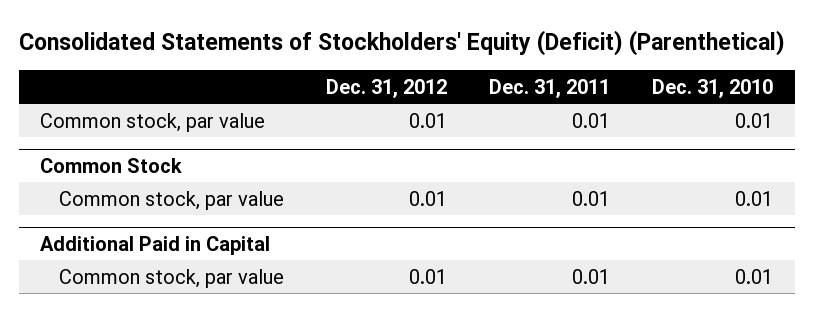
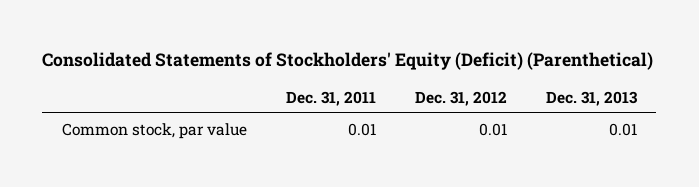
[652,78,774,98] Dec. 31, 2010 -> none
none -> [545,90,638,106] Dec. 31, 2013
[40,157,183,173] Common Stock -> none
[58,190,284,210] Common stock, par value -> none
[40,235,271,255] Additional Paid in Capital -> none
[58,268,284,288] Common stock, par value -> none

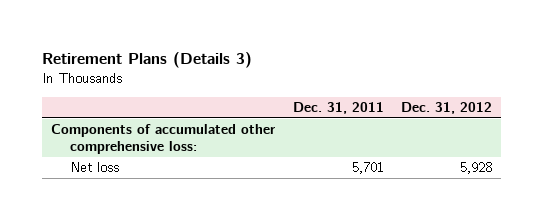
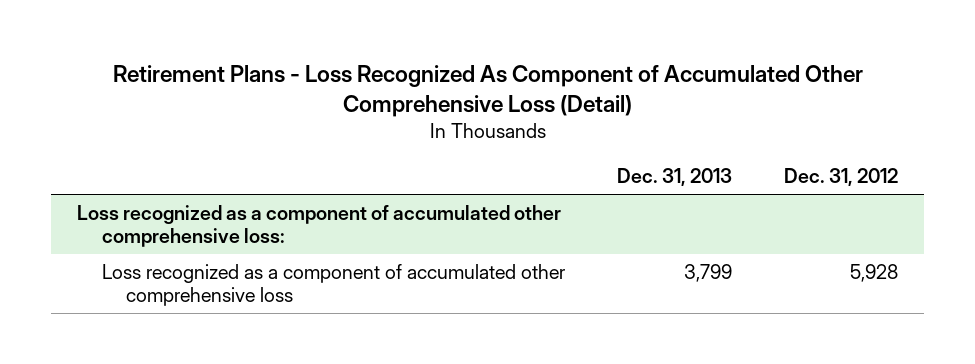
[42,52,253,69] Retirement Plans (Details 3) -> [112,64,863,117] Retirement Plans - Loss Recognized As Component of Accumulated Other Comprehensive Loss (Detail)
[292,102,384,115] Dec. 31, 2011 -> none
none -> [616,168,732,187] Dec. 31, 2013
[51,124,276,155] Components of accumulated other comprehensive loss: -> [77,205,562,248] Loss recognized as a component of accumulated other comprehensive loss:
[70,162,120,173] Net loss -> [101,264,565,307] Loss recognized as a component of accumulated other comprehensive loss

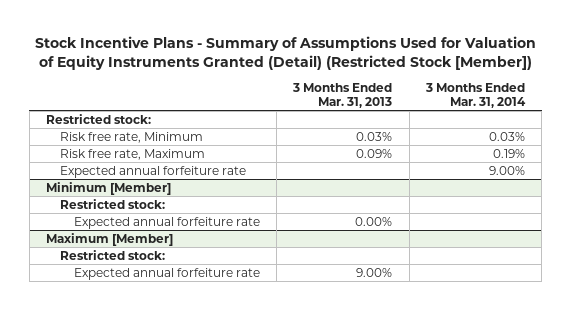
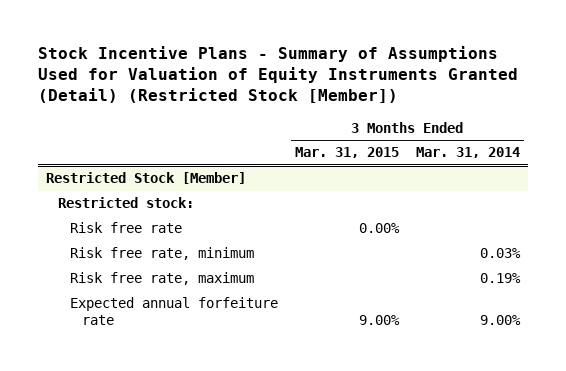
[292,82,393,108] 3 Months Ended Mar. 31, 2013 -> none
none -> [294,147,399,159] Mar. 31, 2015
none -> [45,172,246,185] Restricted Stock [Member]
none -> [70,222,183,234] Risk free rate
[59,131,203,143] Risk free rate, Minimum -> [70,247,255,261] Risk free rate, minimum
[59,148,205,160] Risk free rate, Maximum -> [70,272,255,286] Risk free rate, maximum
[45,181,171,195] Minimum [Member] -> none
[59,198,165,209] Restricted stock: -> none
[73,216,260,229] Expected annual forfeiture rate -> none
[45,232,173,246] Maximum [Member] -> none
[59,249,165,260] Restricted stock: -> none
[73,267,260,280] Expected annual forfeiture rate -> none

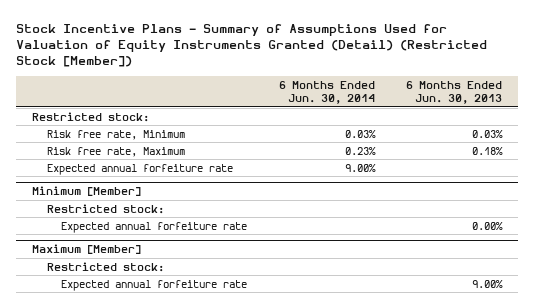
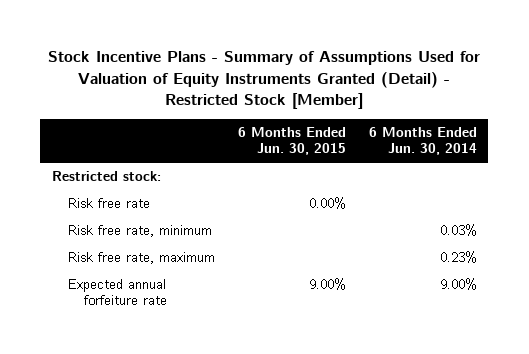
[16,23,488,68] Stock Incentive Plans - Summary of Assumptions Used for Valuation of Equity Instruments Granted (Detail) (Restricted Stock [Member]) -> [48,50,481,110] Stock Incentive Plans - Summary of Assumptions Used for Valuation of Equity Instruments Granted (Detail) - Restricted Stock [Member]
[406,80,503,104] 6 Months Ended Jun. 30, 2013 -> none
none -> [237,127,346,156] 6 Months Ended Jun. 30, 2015
none -> [68,198,151,209] Risk free rate
[46,129,185,140] Risk free rate, Minimum -> [68,225,213,238] Risk free rate, minimum
[46,146,185,157] Risk free rate, Maximum -> [68,252,216,265] Risk free rate, maximum
[32,186,142,197] Minimum [Member] -> none
[46,203,164,214] Restricted stock: -> none
[61,221,248,233] Expected annual forfeiture rate -> none
[32,244,142,255] Maximum [Member] -> none
[46,261,164,272] Restricted stock: -> none
[61,279,248,291] Expected annual forfeiture rate -> none

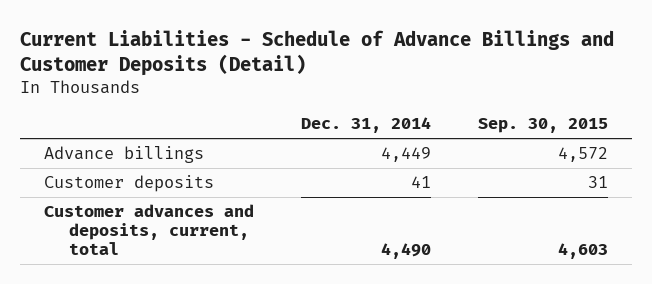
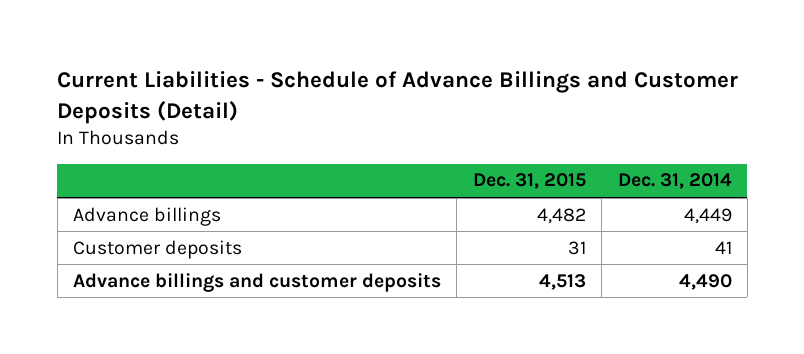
[478,118,609,134] Sep. 30, 2015 -> none
none -> [472,173,586,190] Dec. 31, 2015
[43,204,254,256] Customer advances and deposits, current, total -> [72,272,441,292] Advance billings and customer deposits

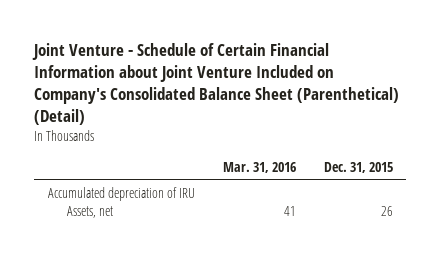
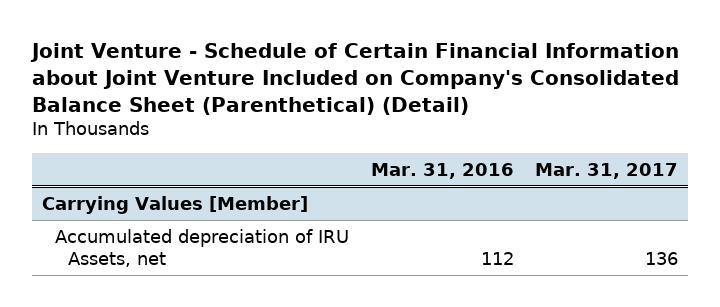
[323,162,393,174] Dec. 31, 2015 -> none
none -> [534,162,678,179] Mar. 31, 2017
none -> [42,195,309,214] Carrying Values [Member]
[283,206,296,217] 41 -> [480,251,514,265] 112

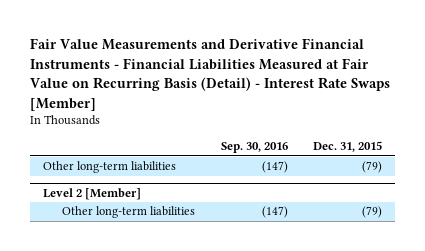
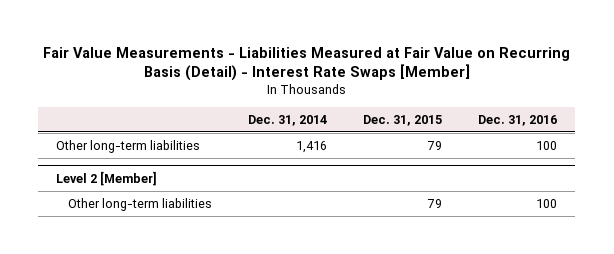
[29,38,390,111] Fair Value Measurements and Derivative Financial Instruments - Financial Liabilities Measured at Fair Value on Recurring Basis (Detail) - Interest Rate Swaps [Member] -> [42,46,570,82] Fair Value Measurements - Liabilities Measured at Fair Value on Recurring Basis (Detail) - Interest Rate Swaps [Member]
[220,142,288,154] Sep. 30, 2016 -> none
none -> [248,114,328,126] Dec. 31, 2014
none -> [478,114,558,126] Dec. 31, 2016
[362,161,383,174] (79) -> [427,140,443,150] 79
[362,206,383,219] (79) -> [427,198,443,208] 79

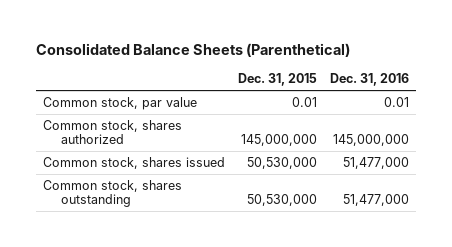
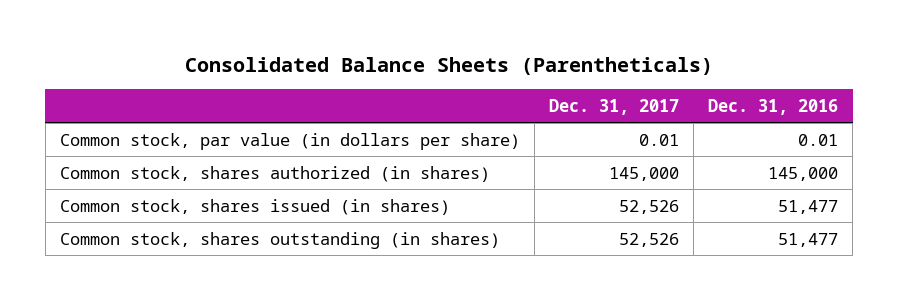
[35,43,350,58] Consolidated Balance Sheets (Parenthetical) -> [184,56,713,75] Consolidated Balance Sheets (Parentheticals)
[237,73,317,87] Dec. 31, 2015 -> none
none -> [548,98,679,115] Dec. 31, 2017
[42,96,197,110] Common stock, par value -> [59,132,520,150] Common stock, par value (in dollars per share)
[42,119,182,145] Common stock, shares authorized -> [59,165,490,182] Common stock, shares authorized (in shares)
[333,134,410,147] 145,000,000 -> [768,166,839,181] 145,000
[42,156,225,169] Common stock, shares issued -> [59,198,450,215] Common stock, shares issued (in shares)
[343,156,410,169] 51,477,000 -> [778,199,839,214] 51,477
[42,179,182,208] Common stock, shares outstanding -> [59,231,500,249] Common stock, shares outstanding (in shares)
[343,194,410,207] 51,477,000 -> [778,232,839,247] 51,477

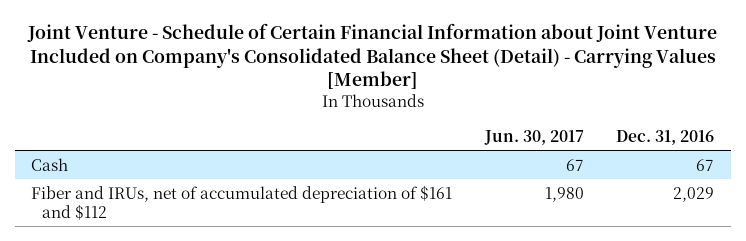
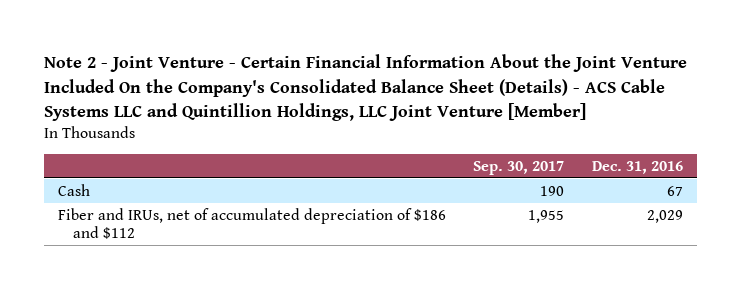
[26,22,717,90] Joint Venture - Schedule of Certain Financial Information about Joint Venture Included on Company's Consolidated Balance Sheet (Detail) - Carrying Values [Member] -> [43,54,687,122] Note 2 - Joint Venture - Certain Financial Information About the Joint Venture Included On the Company's Consolidated Balance Sheet (Details) - ACS Cable Systems LLC and Quintillion Holdings, LLC Joint Venture [Member]
[483,129,584,145] Jun. 30, 2017 -> none
none -> [473,160,565,175] Sep. 30, 2017
[31,184,453,220] Fiber and IRUs, net of accumulated depreciation of $161 and $112 -> [57,207,446,240] Fiber and IRUs, net of accumulated depreciation of $186 and $112

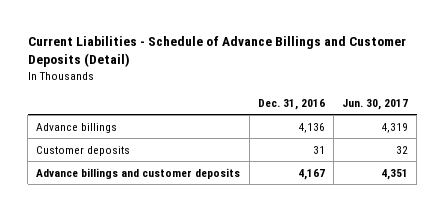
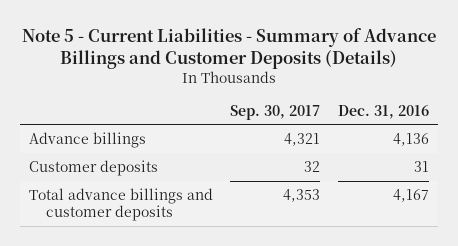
[27,35,406,67] Current Liabilities - Schedule of Advance Billings and Customer Deposits (Detail) -> [21,27,436,69] Note 5 - Current Liabilities - Summary of Advance Billings and Customer Deposits (Details)
[342,98,409,110] Jun. 30, 2017 -> none
none -> [230,104,321,120] Sep. 30, 2017
[36,167,241,179] Advance billings and customer deposits -> [28,187,213,222] Total advance billings and customer deposits

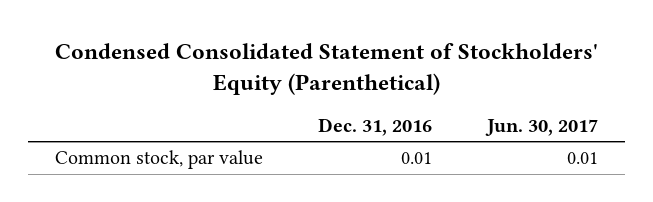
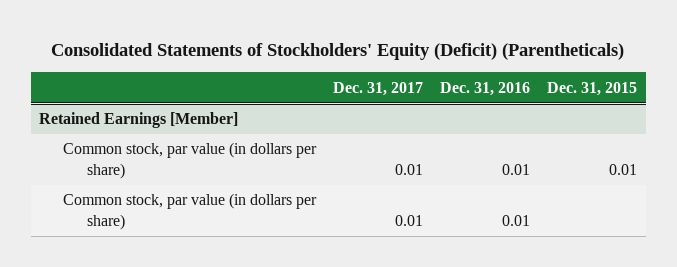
[54,42,598,95] Condensed Consolidated Statement of Stockholders' Equity (Parenthetical) -> [51,43,625,61] Consolidated Statements of Stockholders' Equity (Deficit) (Parentheticals)
[484,119,598,137] Jun. 30, 2017 -> none
none -> [333,81,424,96] Dec. 31, 2017
none -> [547,81,638,96] Dec. 31, 2015
none -> [39,112,239,129] Retained Earnings [Member]
[55,150,264,170] Common stock, par value -> [63,142,318,179] Common stock, par value (in dollars per share)
none -> [63,193,318,230] Common stock, par value (in dollars per share)

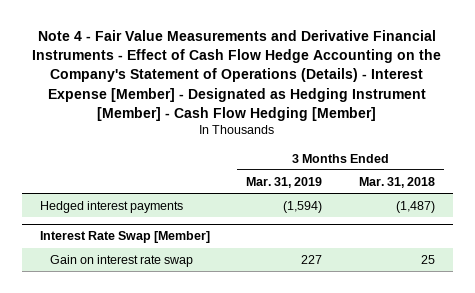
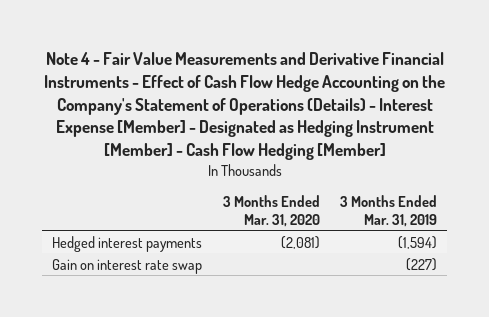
[358,176,435,188] Mar. 31, 2018 -> none
none -> [222,194,320,227] 3 Months Ended Mar. 31, 2020
[40,231,211,244] Interest Rate Swap [Member] -> none
[301,254,323,264] 227 -> [405,257,437,271] (227)

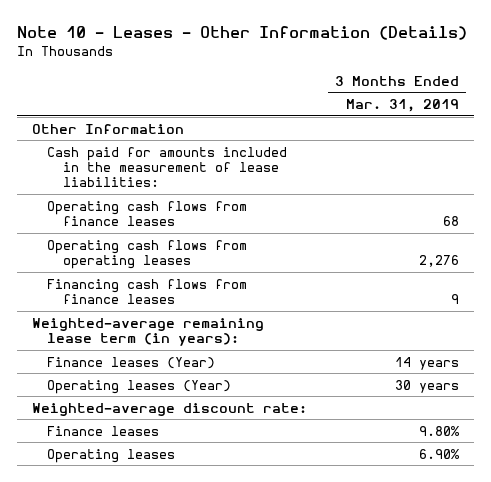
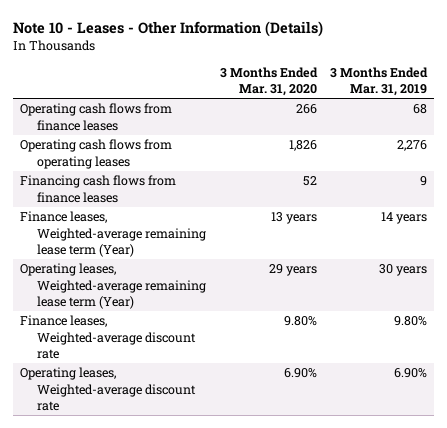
none -> [219,66,318,97] 3 Months Ended Mar. 31, 2020
[31,123,184,134] Other Information -> none
[47,146,288,188] Cash paid for amounts included in the measurement of lease liabilities: -> none
[31,317,264,346] Weighted-average remaining lease term (in years): -> none
[31,402,307,416] Weighted-average discount rate: -> none
[47,356,216,369] Finance leases (Year) -> [19,211,207,257] Finance leases, Weighted-average remaining lease term (Year)
[47,379,232,394] Operating leases (Year) -> [19,263,207,309] Operating leases, Weighted-average remaining lease term (Year)
[47,425,160,436] Finance leases -> [19,315,197,359] Finance leases, Weighted-average discount rate
[47,448,176,463] Operating leases -> [19,367,197,411] Operating leases, Weighted-average discount rate

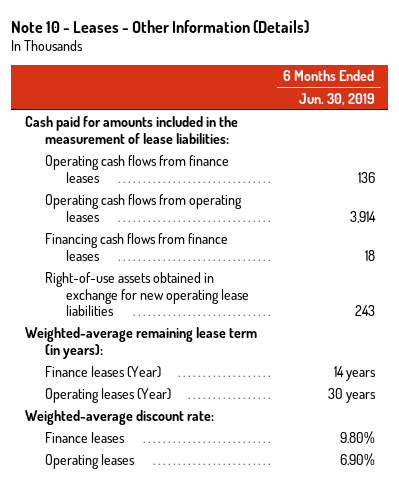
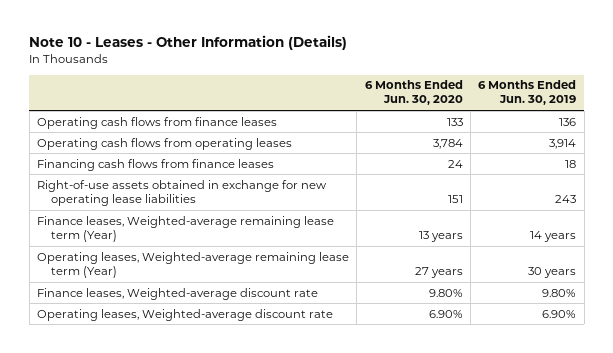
none -> [364,80,463,106] 6 Months Ended Jun. 30, 2020
[24,116,238,144] Cash paid for amounts included in the measurement of lease liabilities: -> none
[24,327,257,359] Weighted-average remaining lease term (in years): -> none
[24,410,214,426] Weighted-average discount rate: -> none
[45,366,162,379] Finance leases (Year) -> [36,215,334,242] Finance leases, Weighted-average remaining lease term (Year)
[45,388,172,404] Operating leases (Year) -> [36,251,349,278] Operating leases, Weighted-average remaining lease term (Year)
[45,432,126,444] Finance leases -> [36,287,318,300] Finance leases, Weighted-average discount rate
[45,454,136,470] Operating leases -> [36,308,333,321] Operating leases, Weighted-average discount rate

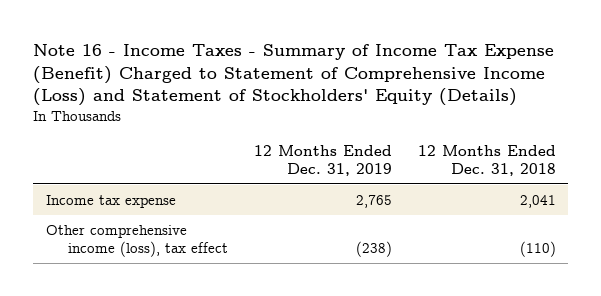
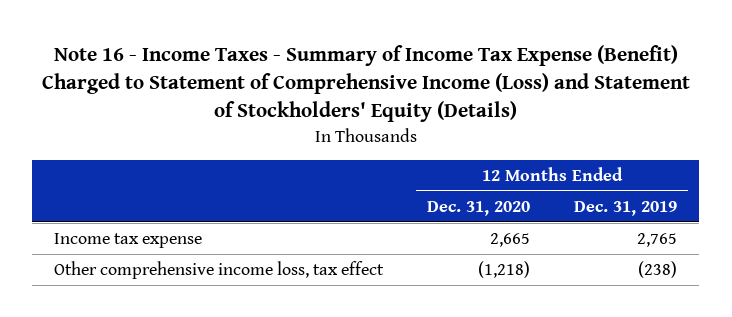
[417,144,556,177] 12 Months Ended Dec. 31, 2018 -> none
none -> [427,200,531,216] Dec. 31, 2020
[45,224,228,257] Other comprehensive income (loss), tax effect -> [54,261,385,280] Other comprehensive income loss, tax effect

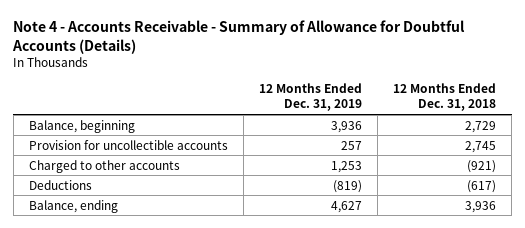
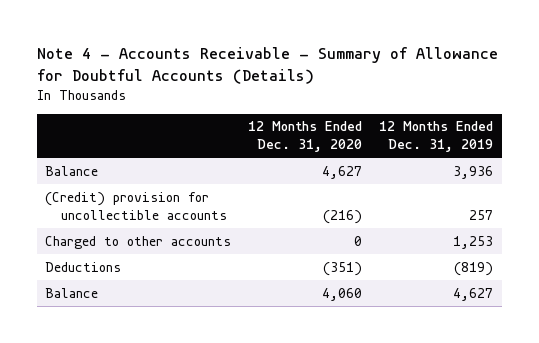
[393,83,497,112] 12 Months Ended Dec. 31, 2018 -> none
none -> [248,121,363,153] 12 Months Ended Dec. 31, 2020
[29,119,136,133] Balance, beginning -> [45,165,99,176] Balance
[29,139,229,150] Provision for uncollectible accounts -> [45,191,228,220] (Credit) provision for uncollectible accounts
[29,199,119,213] Balance, ending -> [45,287,99,298] Balance

